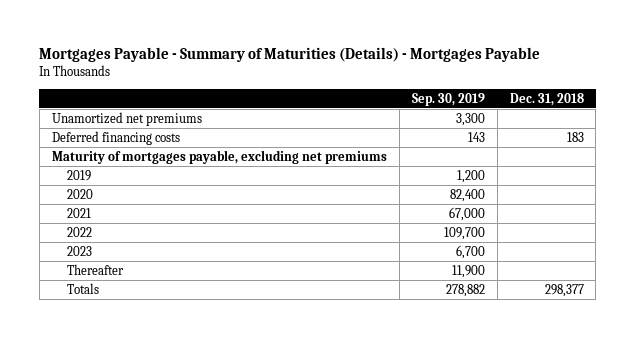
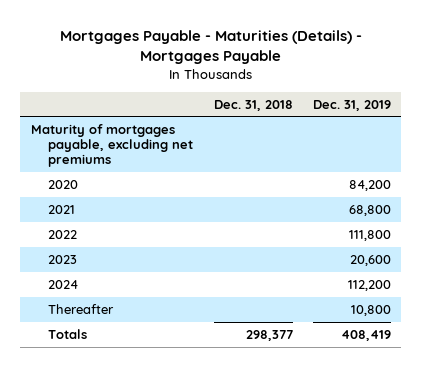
[39,46,541,62] Mortgages Payable - Summary of Maturities (Details) - Mortgages Payable -> [59,29,362,65] Mortgages Payable - Maturities (Details) - Mortgages Payable
[411,92,485,106] Sep. 30, 2019 -> none
none -> [312,99,391,111] Dec. 31, 2019
[51,111,202,126] Unamortized net premiums -> none
[51,130,180,145] Deferred financing costs -> none
[66,169,91,181] 2019 -> none
none -> [48,279,79,289] 2024

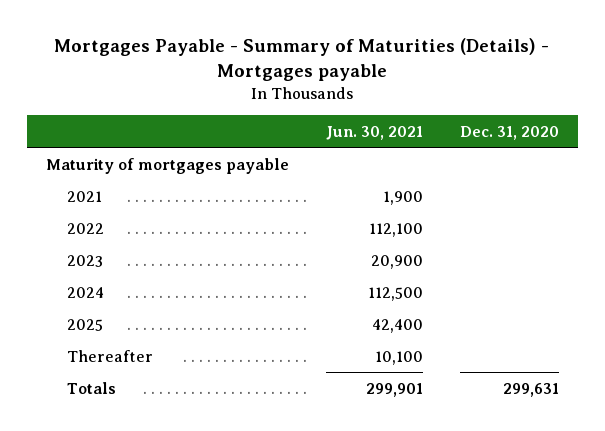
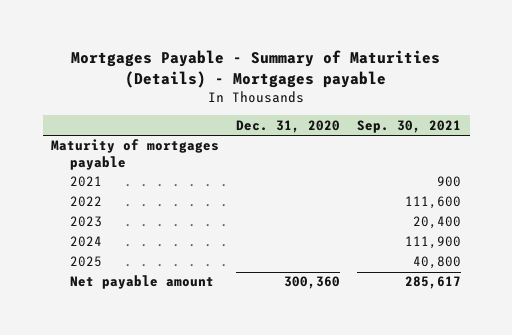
[325,125,423,140] Jun. 30, 2021 -> none
none -> [357,119,462,133] Sep. 30, 2021
[67,349,154,362] Thereafter -> none
[67,381,117,394] Totals -> none
none -> [69,275,214,290] Net payable amount

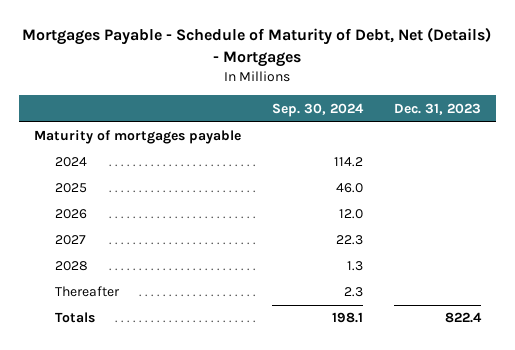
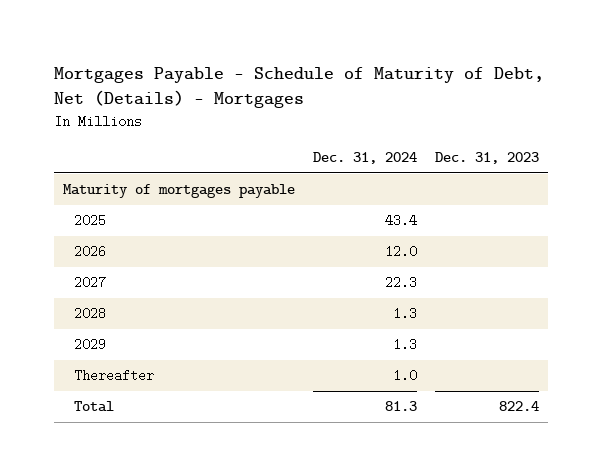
[271,102,364,117] Sep. 30, 2024 -> none
none -> [312,152,417,165] Dec. 31, 2024
[54,157,87,168] 2024 -> none
none -> [74,338,107,352] 2029
[54,312,95,324] Totals -> [74,401,115,413] Total

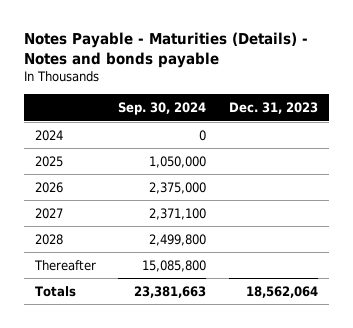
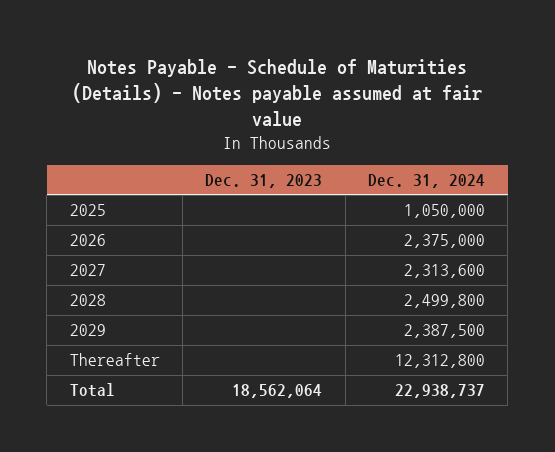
[23,31,308,68] Notes Payable - Maturities (Details) - Notes and bonds payable -> [72,58,483,127] Notes Payable - Schedule of Maturities (Details) - Notes payable assumed at fair value
[118,102,207,116] Sep. 30, 2024 -> none
none -> [368,173,486,188] Dec. 31, 2024
[34,129,63,141] 2024 -> none
none -> [69,324,106,337] 2029
[34,285,76,297] Totals -> [69,383,115,398] Total

